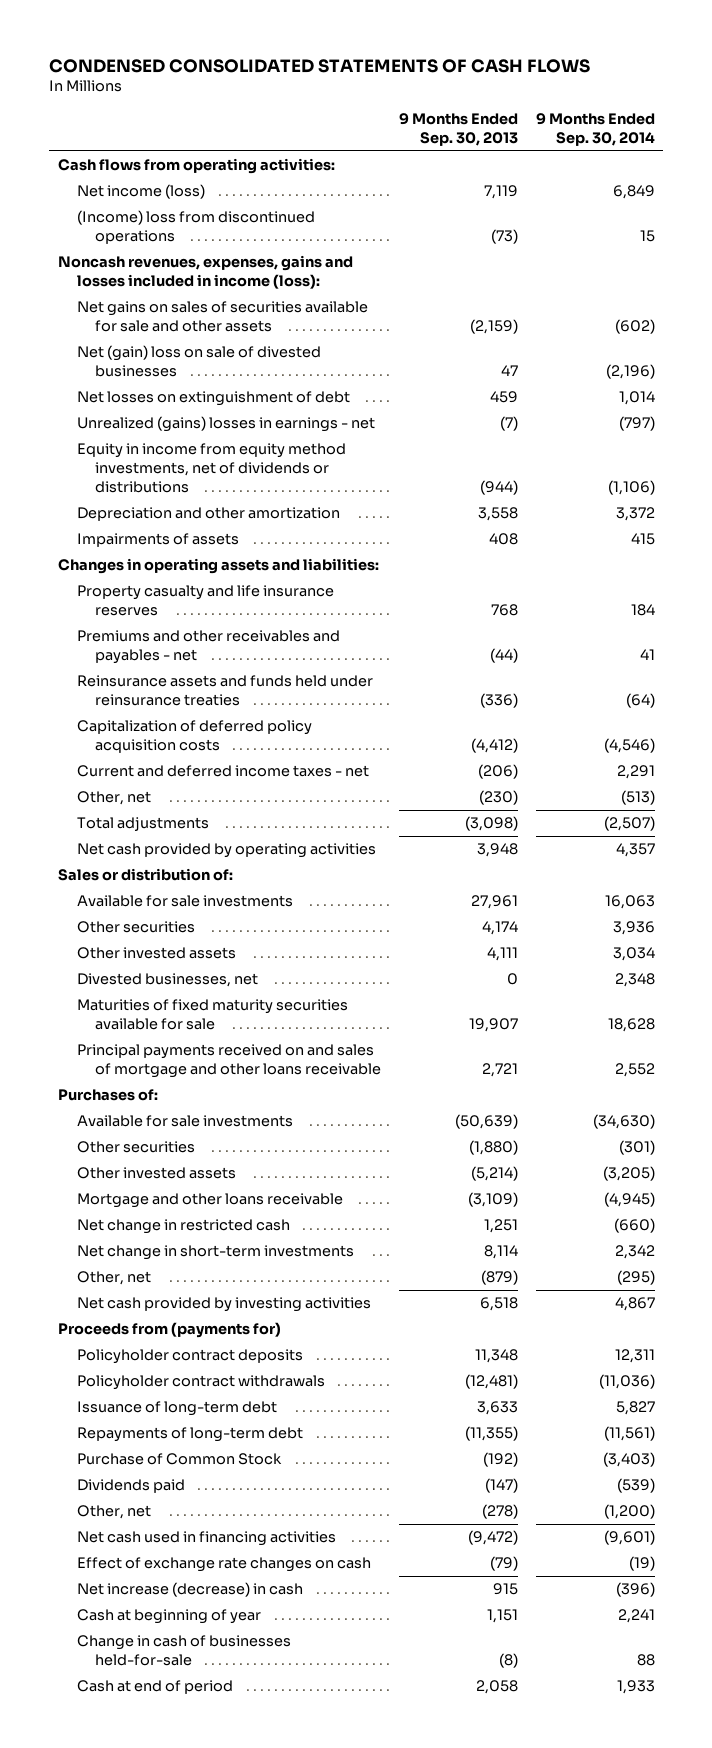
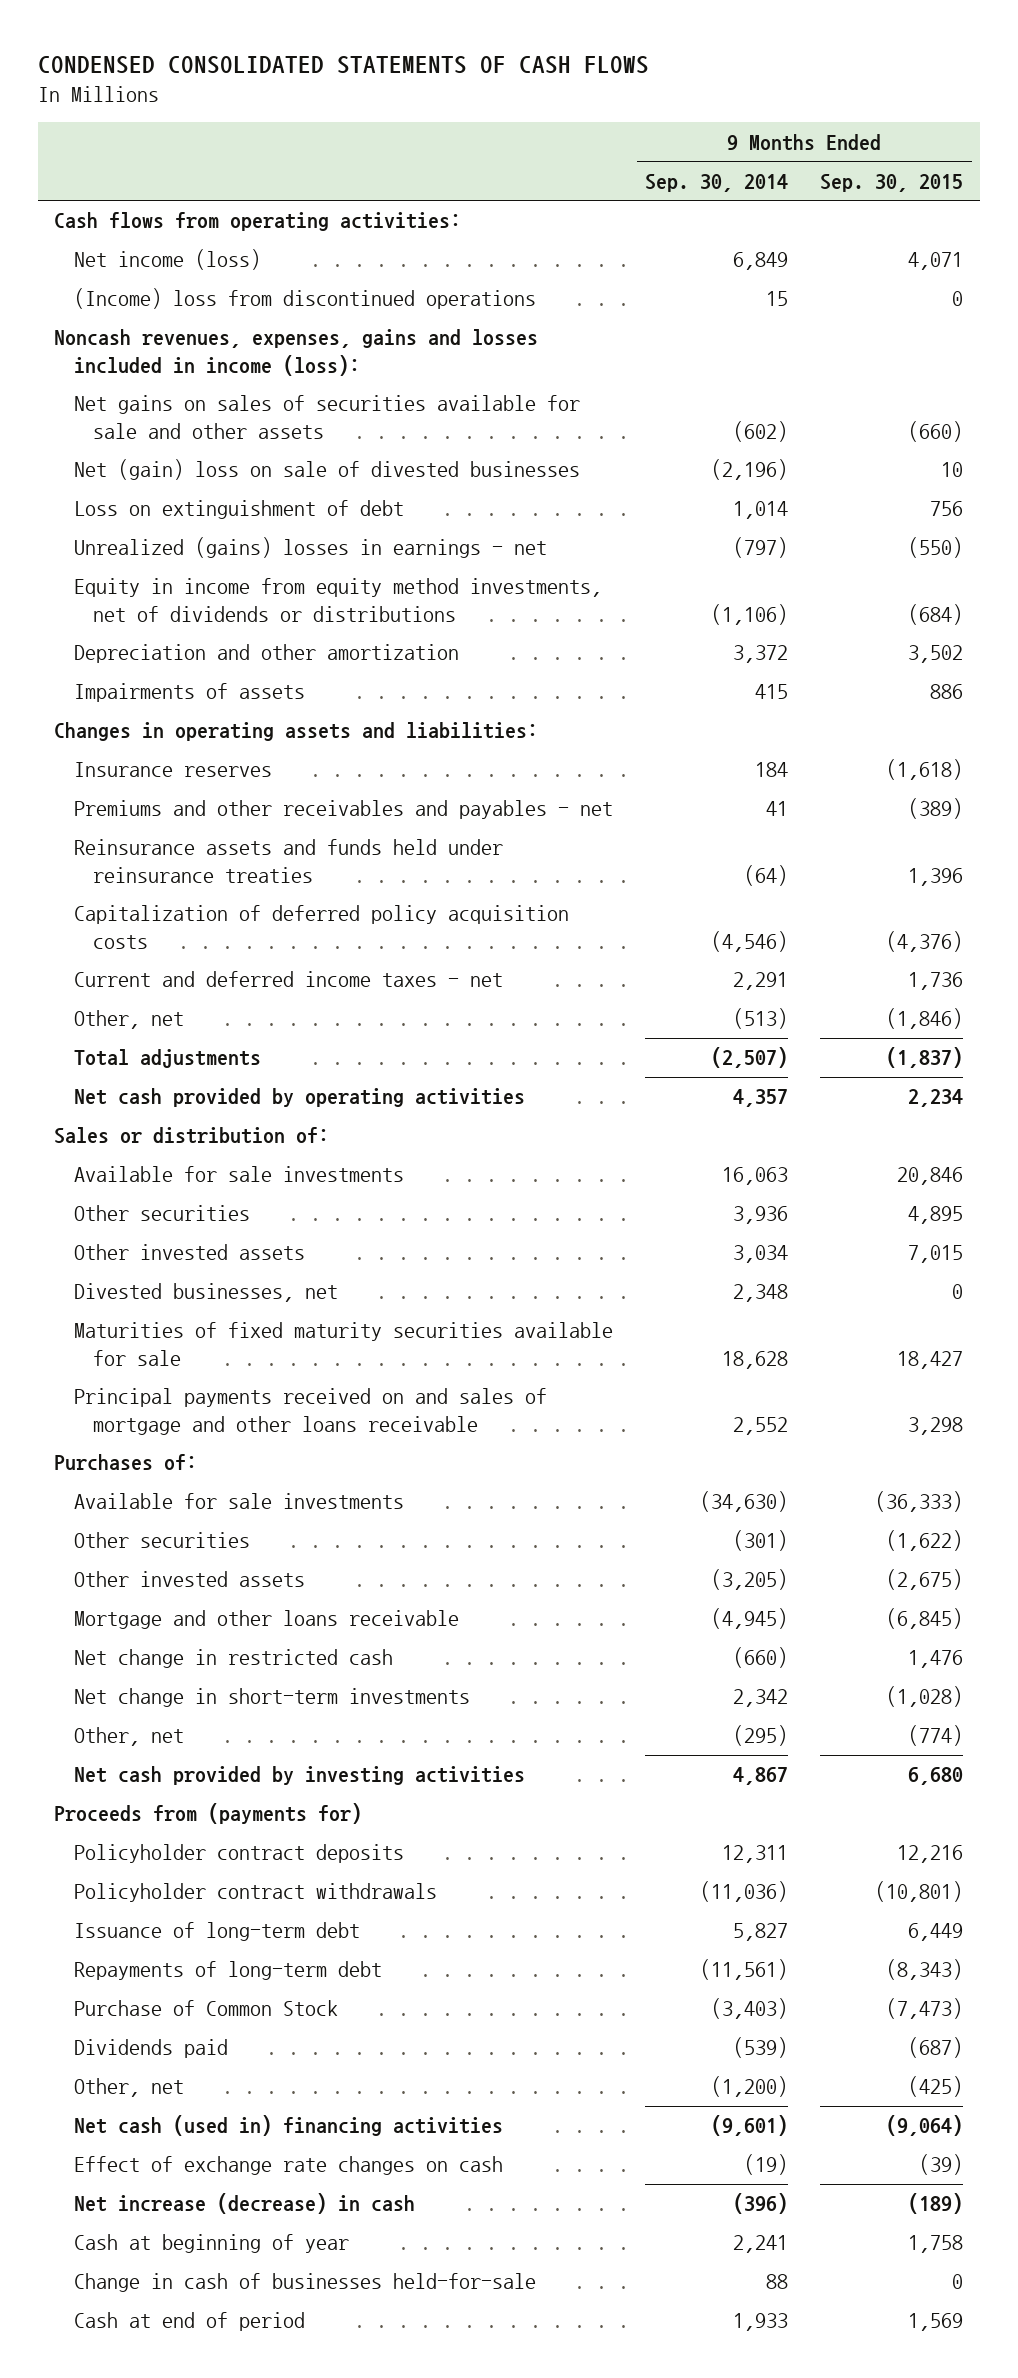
[398,113,518,146] 9 Months Ended Sep. 30, 2013 -> none
none -> [820,173,964,192] Sep. 30, 2015
[76,391,350,407] Net losses on extinguishment of debt -> [73,500,404,520] Loss on extinguishment of debt
[76,585,334,617] Property casualty and life insurance reserves -> [73,762,272,778] Insurance reserves
[76,1531,336,1547] Net cash used in financing activities -> [73,2115,503,2137] Net cash (used in) financing activities

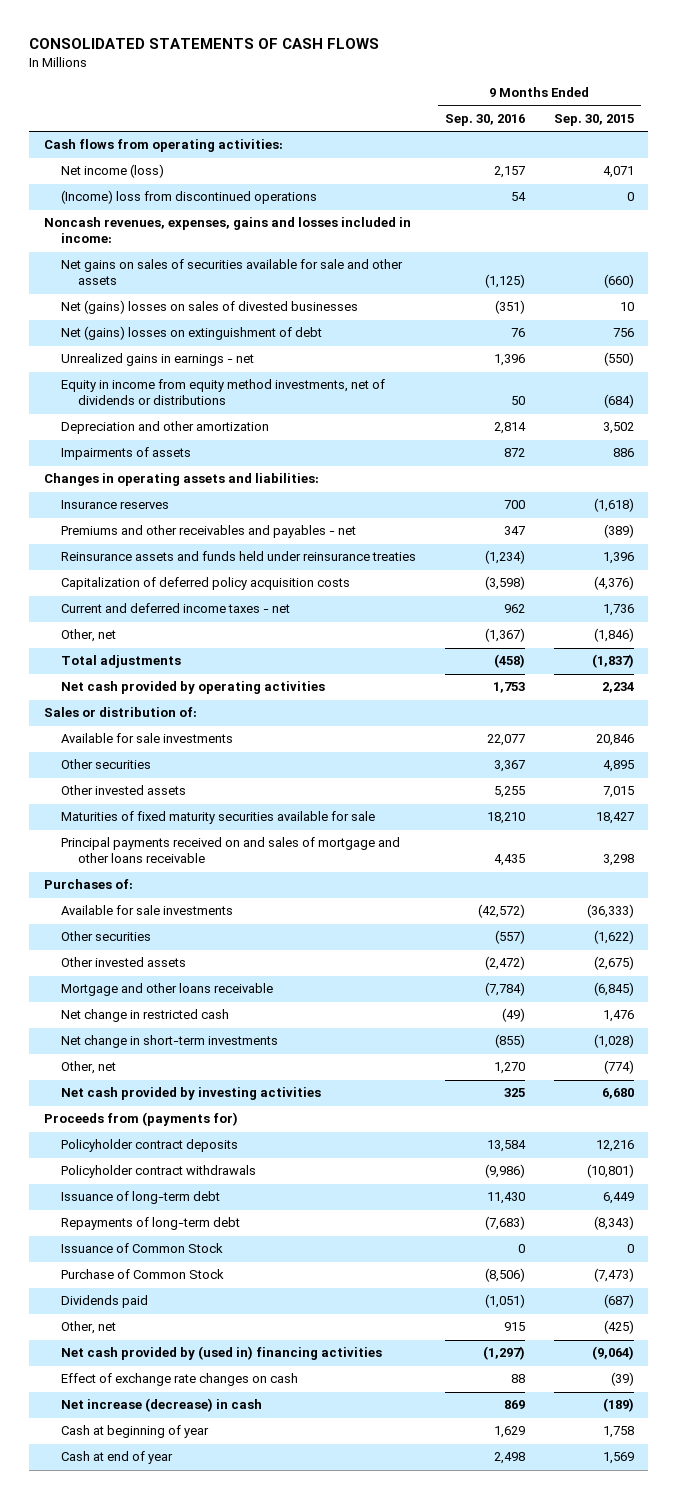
[38,55,650,74] CONDENSED CONSOLIDATED STATEMENTS OF CASH FLOWS -> [29,38,380,50] CONSOLIDATED STATEMENTS OF CASH FLOWS
[645,173,789,192] Sep. 30, 2014 -> none
none -> [444,113,525,126] Sep. 30, 2016
[54,329,539,376] Noncash revenues, expenses, gains and losses included in income (loss): -> [43,217,411,244] Noncash revenues, expenses, gains and losses included in income:
[73,459,580,481] Net (gain) loss on sale of divested businesses -> [60,300,358,315] Net (gains) losses on sales of divested businesses
[73,500,404,520] Loss on extinguishment of debt -> [60,326,322,341] Net (gains) losses on extinguishment of debt
[73,537,547,559] Unrealized (gains) losses in earnings - net -> [60,353,254,367] Unrealized gains in earnings - net
[73,1283,338,1303] Divested businesses, net -> none
none -> [60,1243,223,1254] Issuance of Common Stock
[73,2115,503,2137] Net cash (used in) financing activities -> [60,1346,382,1361] Net cash provided by (used in) financing activities
[73,2273,536,2293] Change in cash of businesses held-for-sale -> none
[73,2312,305,2332] Cash at end of period -> [60,1451,173,1465] Cash at end of year

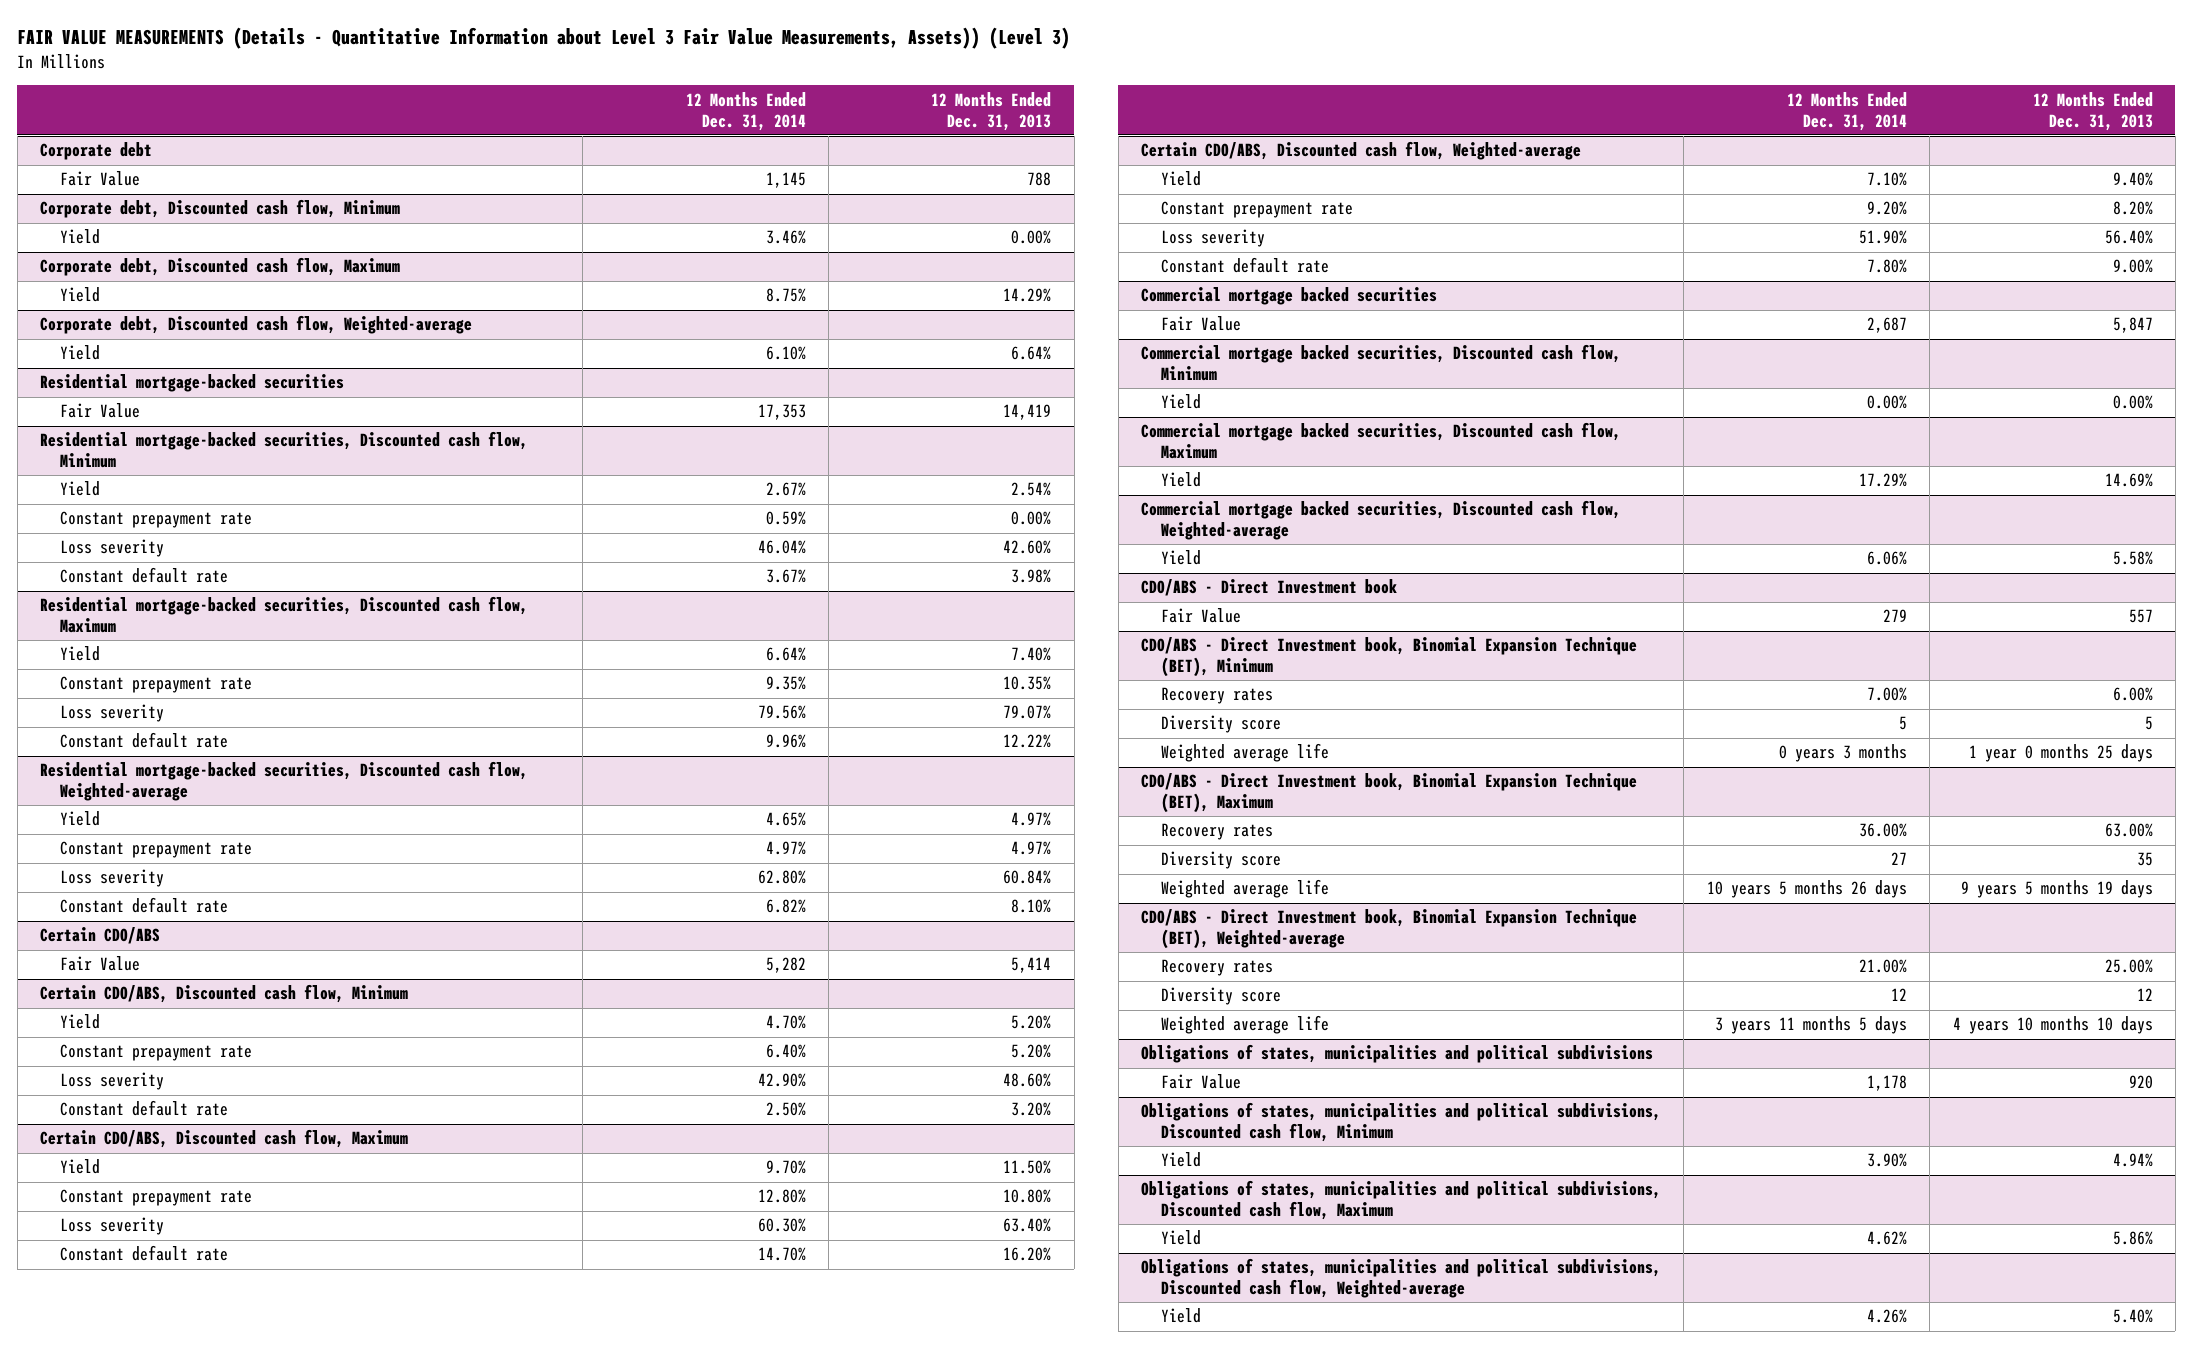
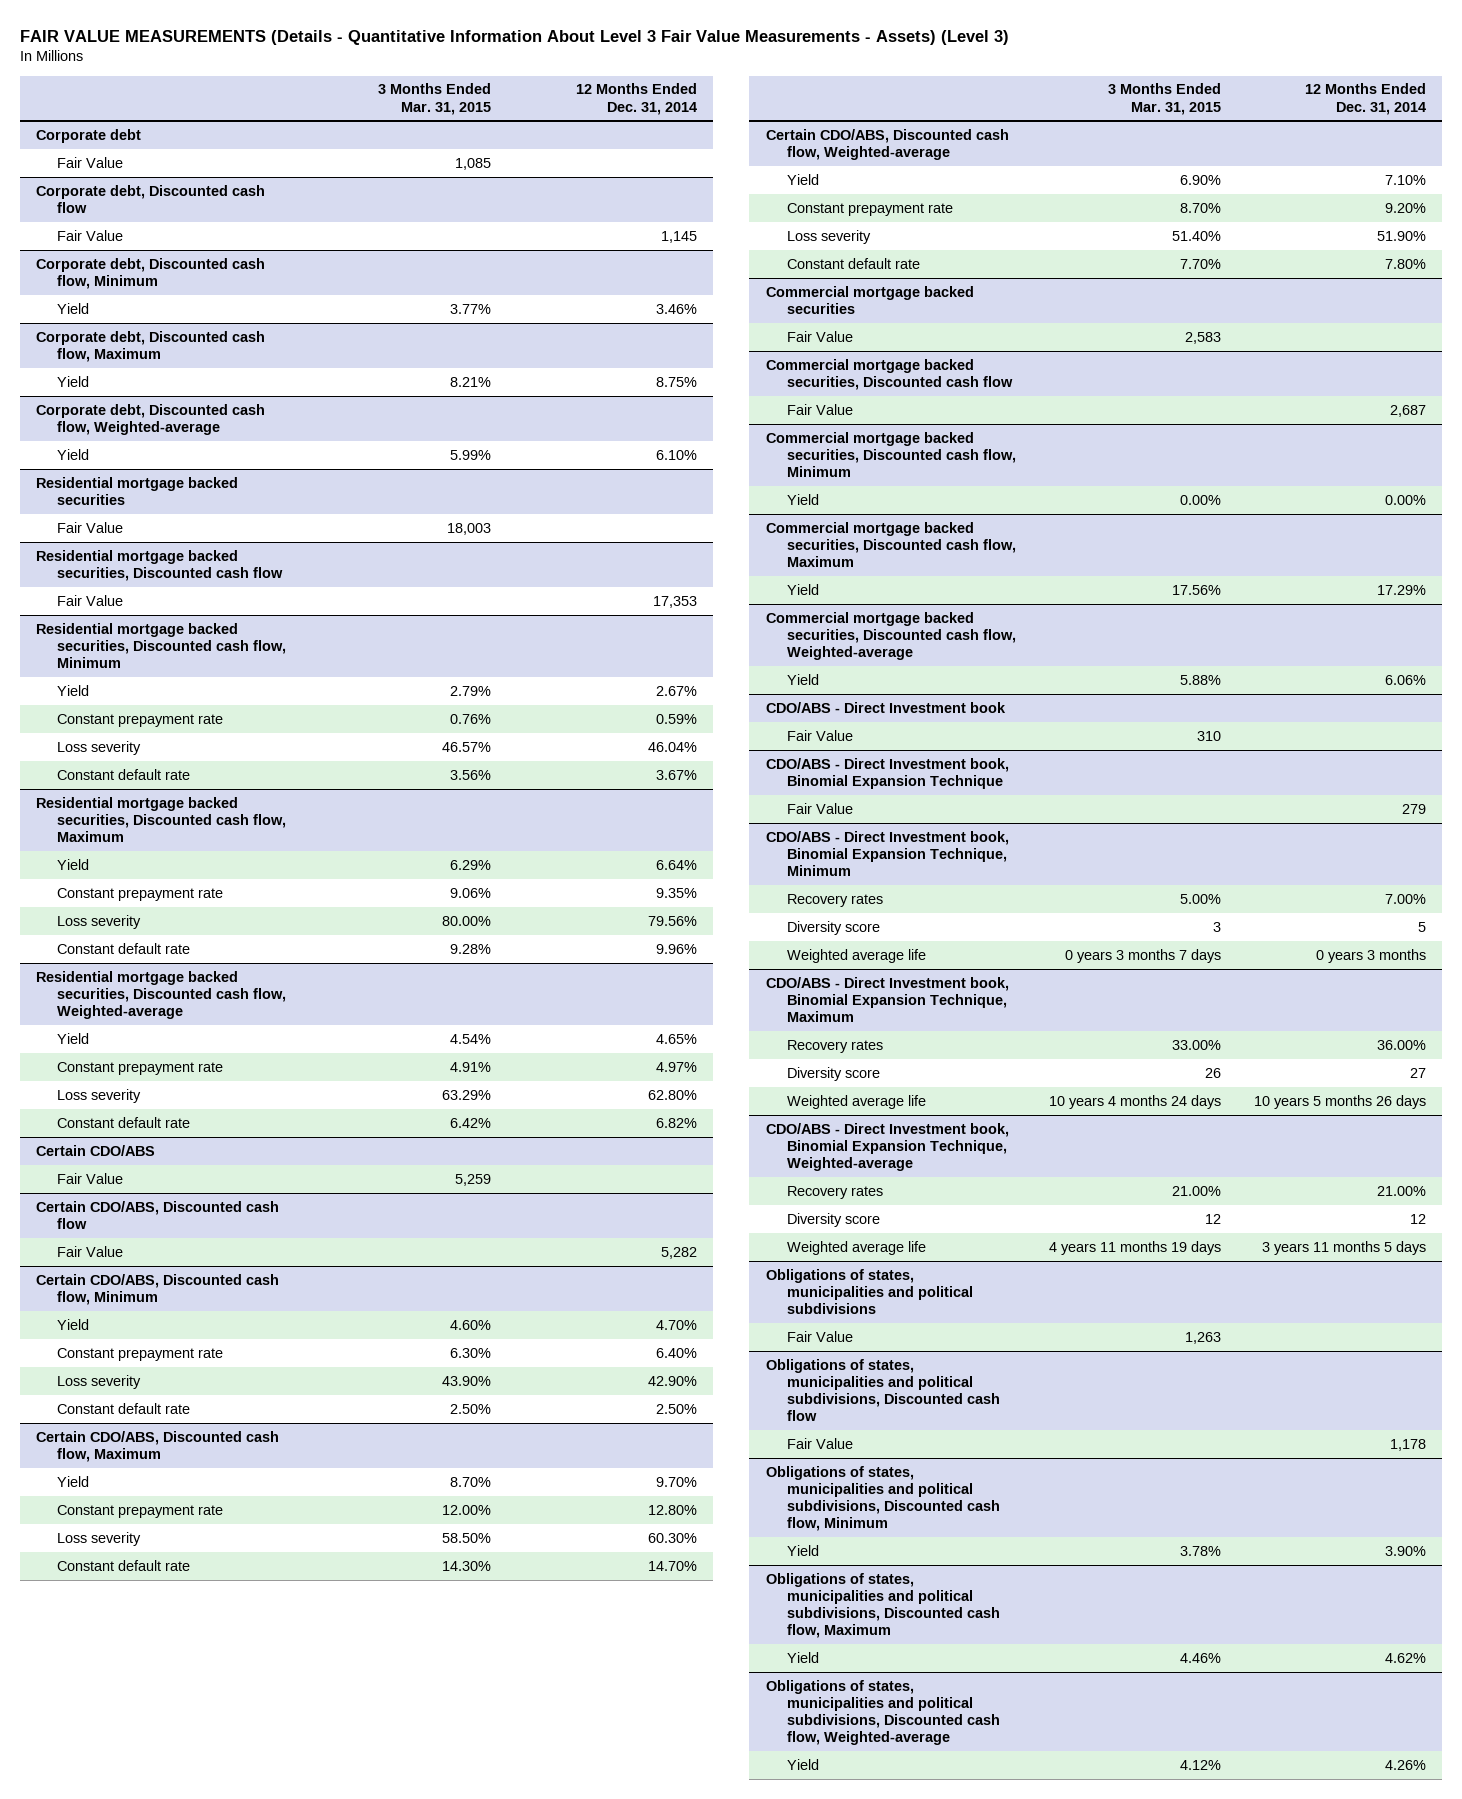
[17,27,1071,50] FAIR VALUE MEASUREMENTS (Details - Quantitative Information about Level 3 Fair Value Measurements, Assets)) (Level 3) -> [19,29,1009,45] FAIR VALUE MEASUREMENTS (Details - Quantitative Information About Level 3 Fair Value Measurements - Assets) (Level 3)
[931,91,1052,131] 12 Months Ended Dec. 31, 2013 -> none
none -> [378,83,492,115] 3 Months Ended Mar. 31, 2015
none -> [57,156,124,168] Fair Value
none -> [36,184,266,213] Corporate debt, Discounted cash flow
[39,374,344,393] Residential mortgage-backed securities -> [36,476,239,505] Residential mortgage backed securities
none -> [57,521,124,533] Fair Value
none -> [36,549,284,581] Residential mortgage backed securities, Discounted cash flow
[39,431,528,469] Residential mortgage-backed securities, Discounted cash flow, Minimum -> [36,622,287,669] Residential mortgage backed securities, Discounted cash flow, Minimum
[39,596,528,634] Residential mortgage-backed securities, Discounted cash flow, Maximum -> [36,796,287,843] Residential mortgage backed securities, Discounted cash flow, Maximum
[39,761,528,802] Residential mortgage-backed securities, Discounted cash flow, Weighted-average -> [36,970,287,1020] Residential mortgage backed securities, Discounted cash flow, Weighted-average
none -> [57,1172,124,1184] Fair Value
none -> [36,1200,280,1229] Certain CDO/ABS, Discounted cash flow
none -> [786,330,853,342] Fair Value
none -> [765,358,1013,390] Commercial mortgage backed securities, Discounted cash flow
none -> [786,729,853,741] Fair Value
none -> [765,757,1009,789] CDO/ABS - Direct Investment book, Binomial Expansion Technique
[1140,637,1637,678] CDO/ABS - Direct Investment book, Binomial Expansion Technique (BET), Minimum -> [765,830,1009,877] CDO/ABS - Direct Investment book, Binomial Expansion Technique, Minimum
[1140,773,1637,814] CDO/ABS - Direct Investment book, Binomial Expansion Technique (BET), Maximum -> [765,976,1009,1023] CDO/ABS - Direct Investment book, Binomial Expansion Technique, Maximum
[1140,909,1637,950] CDO/ABS - Direct Investment book, Binomial Expansion Technique (BET), Weighted-average -> [765,1122,1009,1172] CDO/ABS - Direct Investment book, Binomial Expansion Technique, Weighted-average
none -> [786,1330,853,1342] Fair Value
none -> [765,1358,1000,1422] Obligations of states, municipalities and political subdivisions, Discounted cash flow

